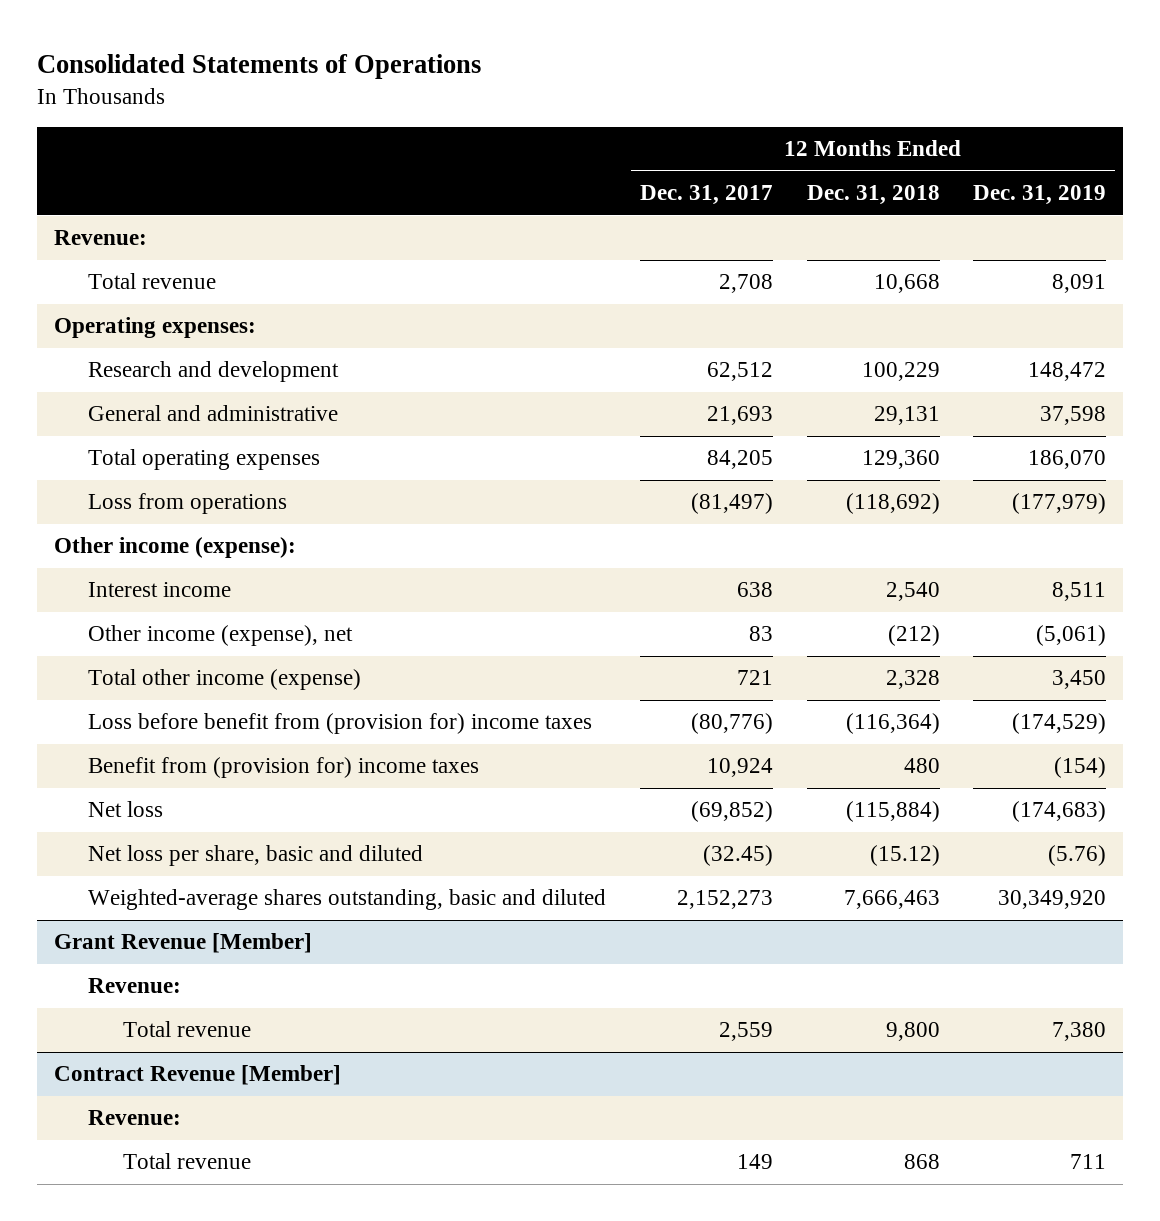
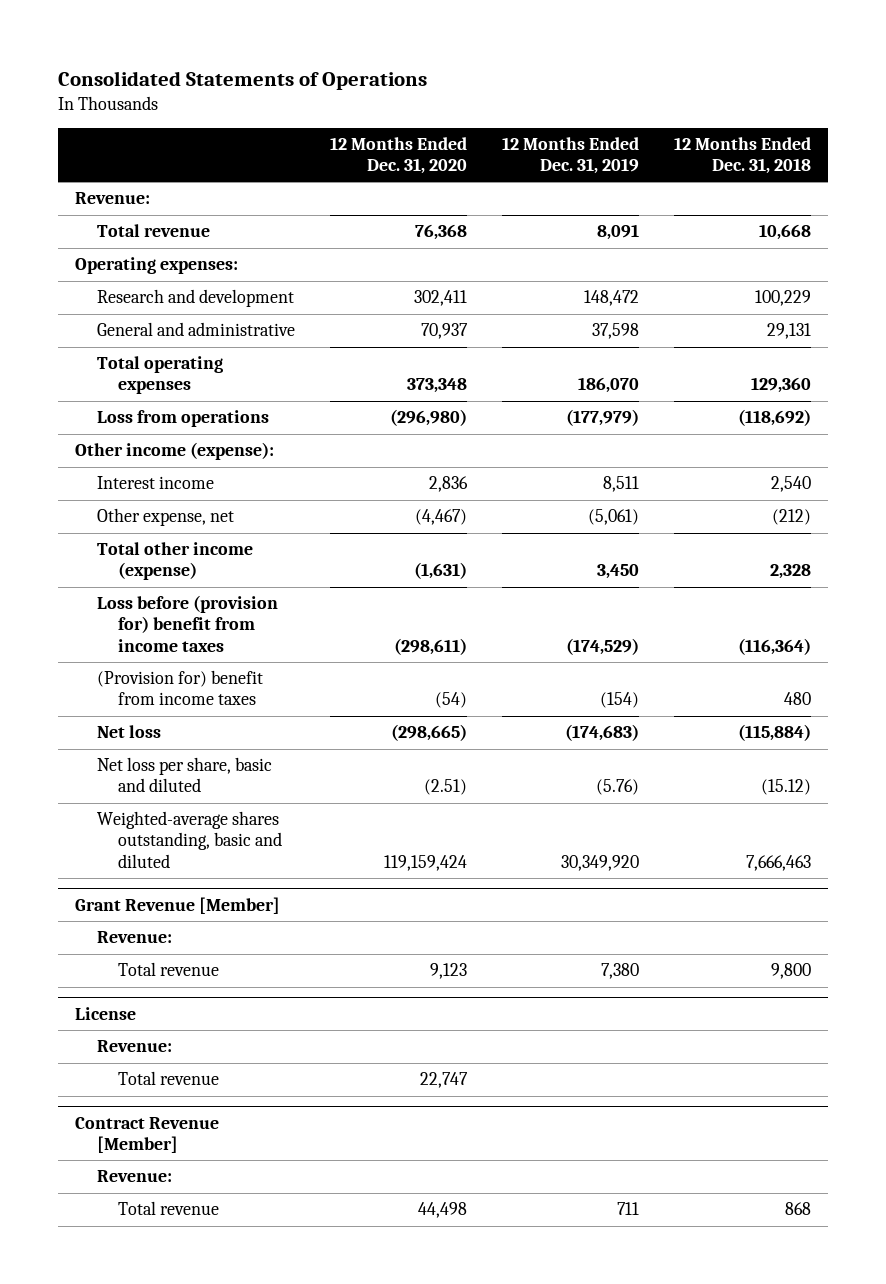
[639,185,773,206] Dec. 31, 2017 -> none
none -> [329,136,467,174] 12 Months Ended Dec. 31, 2020
[88,625,354,647] Other income (expense), net -> [96,508,234,527] Other expense, net
[88,713,593,735] Loss before benefit from (provision for) income taxes -> [96,595,278,652] Loss before (provision for) benefit from income taxes
[88,757,480,779] Benefit from (provision for) income taxes -> [96,670,263,706] (Provision for) benefit from income taxes
none -> [75,1006,137,1020] License
none -> [96,1040,172,1053] Revenue:
none -> [118,1071,220,1086] Total revenue

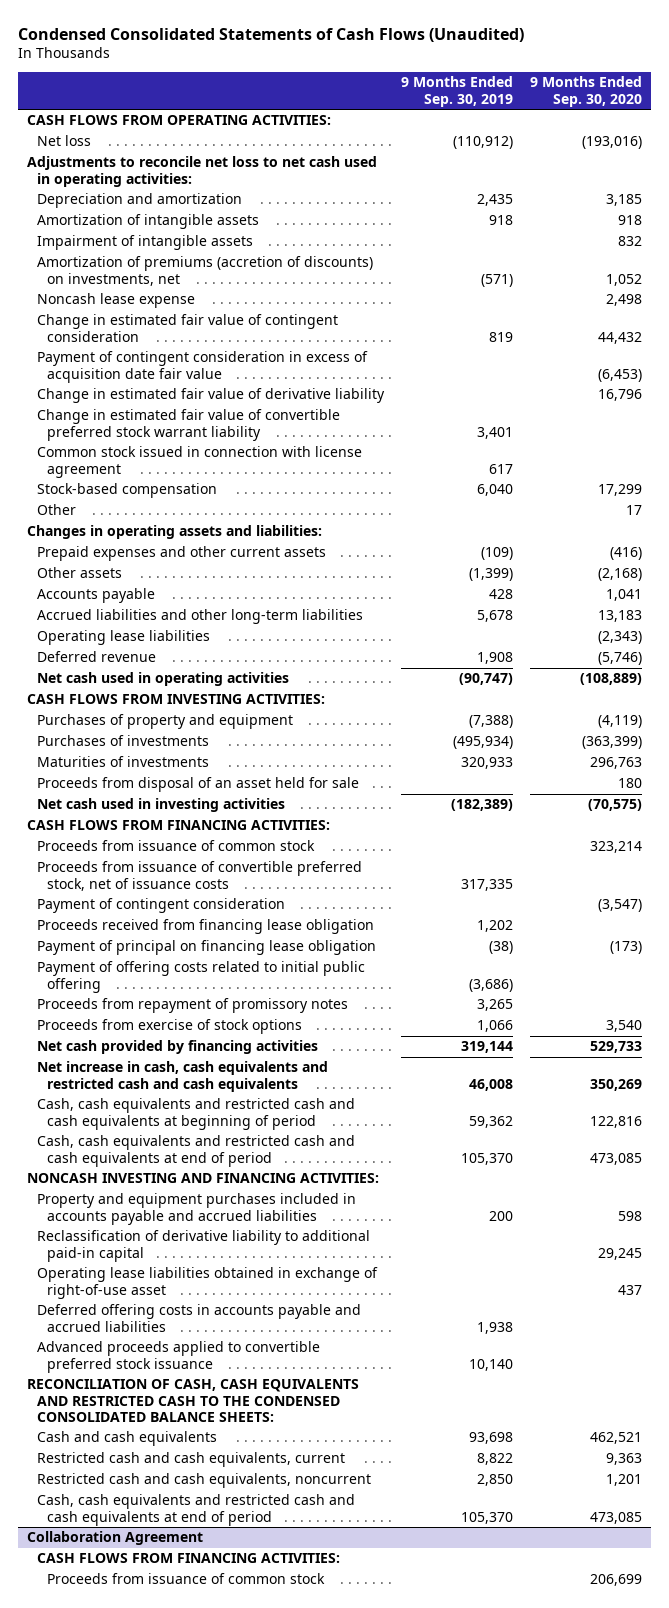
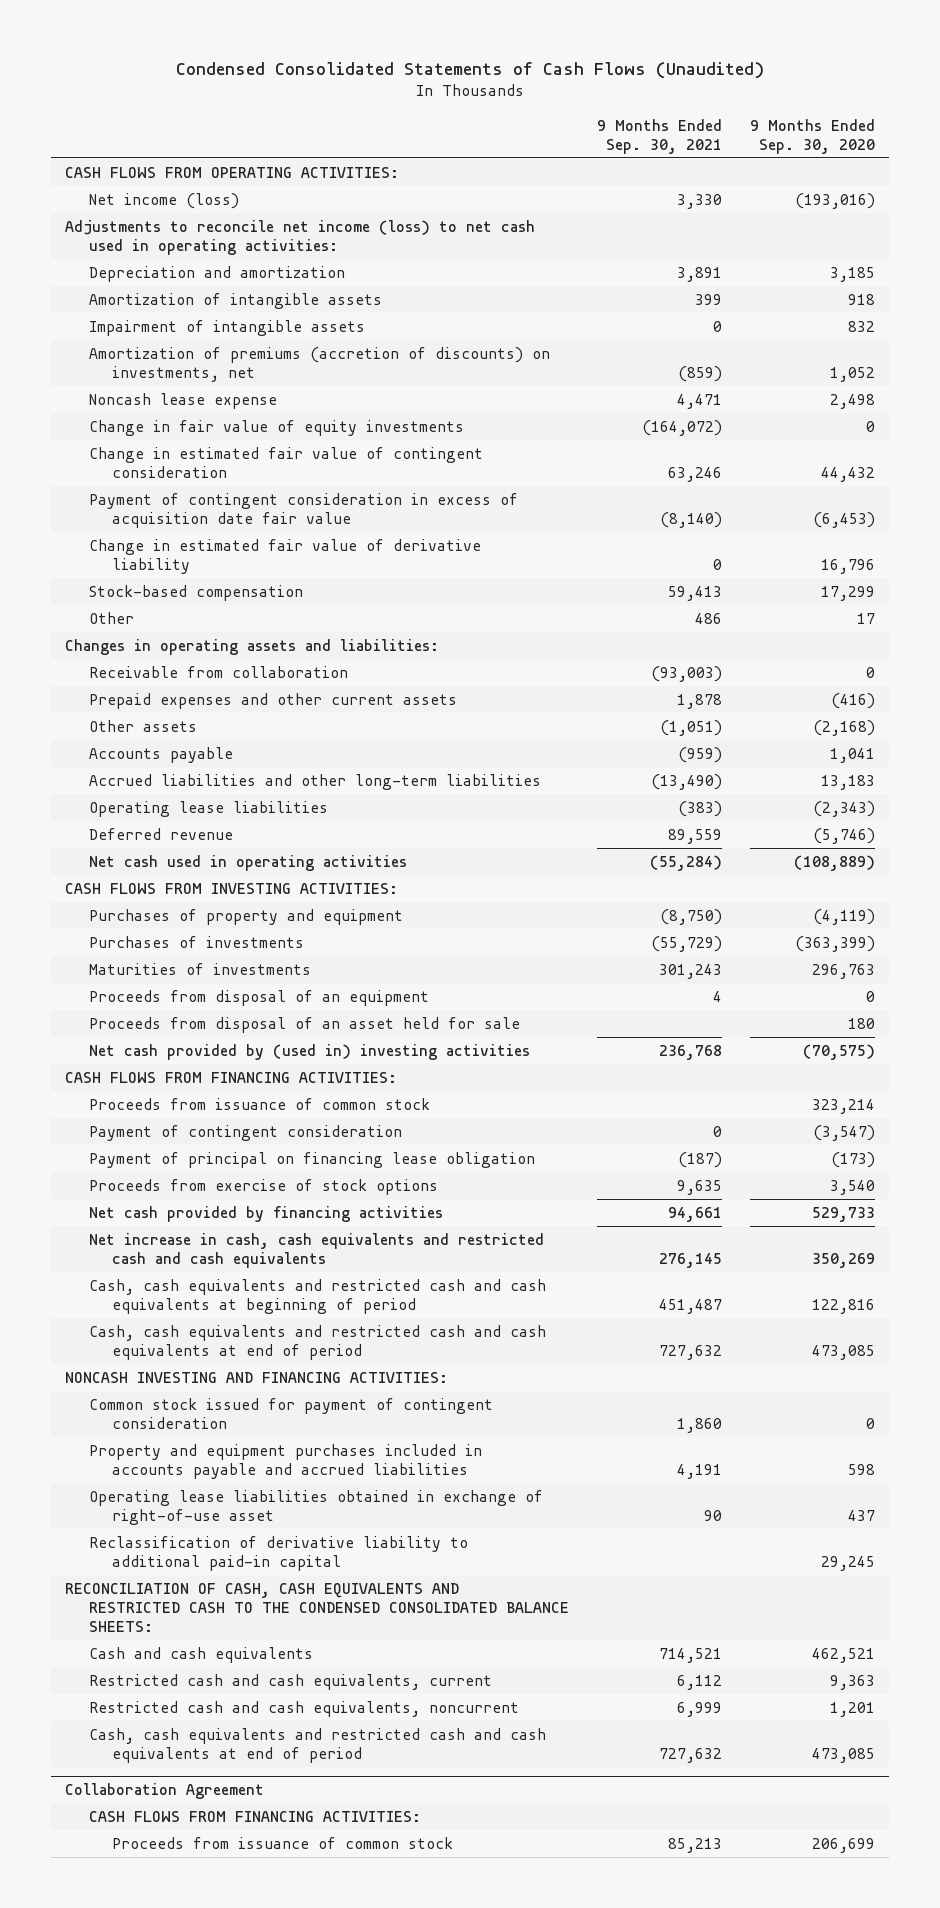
[400,76,513,107] 9 Months Ended Sep. 30, 2019 -> none
none -> [596,118,722,154] 9 Months Ended Sep. 30, 2021
[36,135,91,147] Net loss -> [88,192,239,209] Net income (loss)
[26,156,377,187] Adjustments to reconcile net loss to net cash used in operating activities: -> [65,219,536,255] Adjustments to reconcile net income (loss) to net cash used in operating activities:
none -> [88,419,464,436] Change in fair value of equity investments
[36,409,340,441] Change in estimated fair value of convertible preferred stock warrant liability -> none
[36,446,362,478] Common stock issued in connection with license agreement -> none
none -> [88,665,348,678] Receivable from collaboration
none -> [88,989,429,1006] Proceeds from disposal of an equipment
[36,798,285,813] Net cash used in investing activities -> [88,1043,530,1060] Net cash provided by (used in) investing activities
[36,861,362,891] Proceeds from issuance of convertible preferred stock, net of issuance costs -> none
[36,919,374,935] Proceeds received from financing lease obligation -> none
[36,961,365,993] Payment of offering costs related to initial public offering -> none
[36,998,348,1014] Proceeds from repayment of promissory notes -> none
none -> [88,1397,493,1429] Common stock issued for payment of contingent consideration
[36,1304,361,1332] Deferred offering costs in accounts payable and accrued liabilities -> none
[36,1341,320,1373] Advanced proceeds applied to convertible preferred stock issuance -> none
[36,1230,370,1262] Reclassification of derivative liability to additional paid-in capital -> [88,1535,468,1571] Reclassification of derivative liability to additional paid-in capital

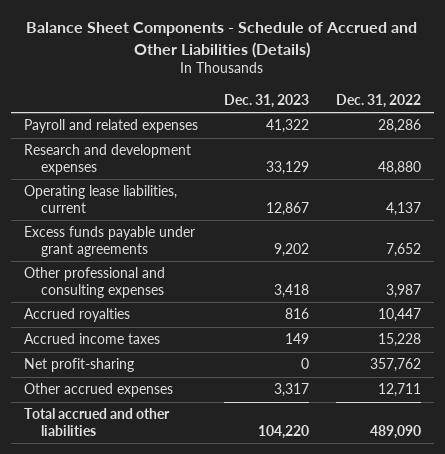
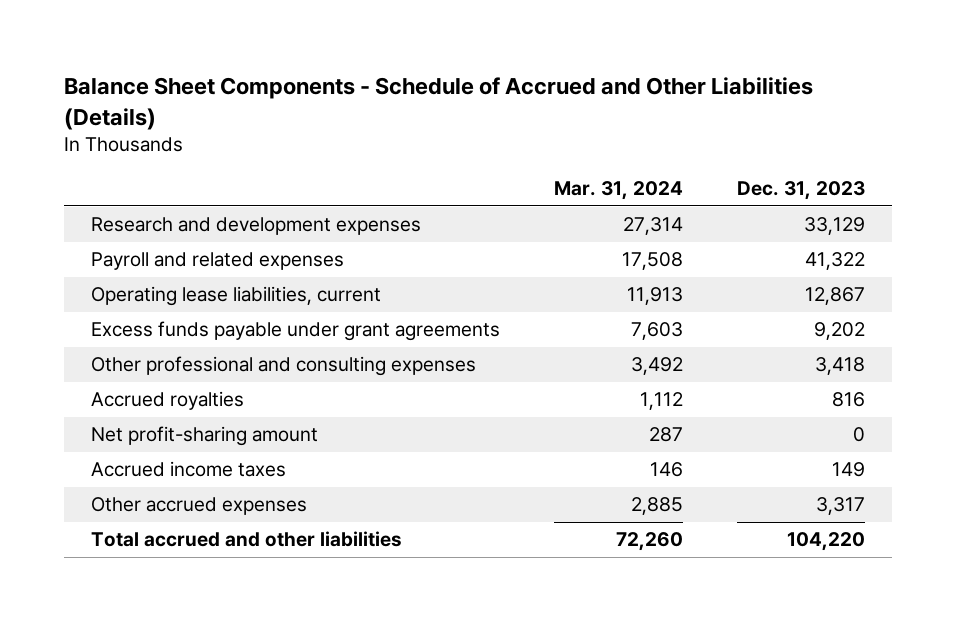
[335,93,421,108] Dec. 31, 2022 -> none
none -> [553,181,683,201] Mar. 31, 2024
[24,119,199,134] Payroll and related expenses -> [91,252,345,271] Payroll and related expenses
none -> [91,426,319,447] Net profit-sharing amount
[24,358,135,373] Net profit-sharing -> none

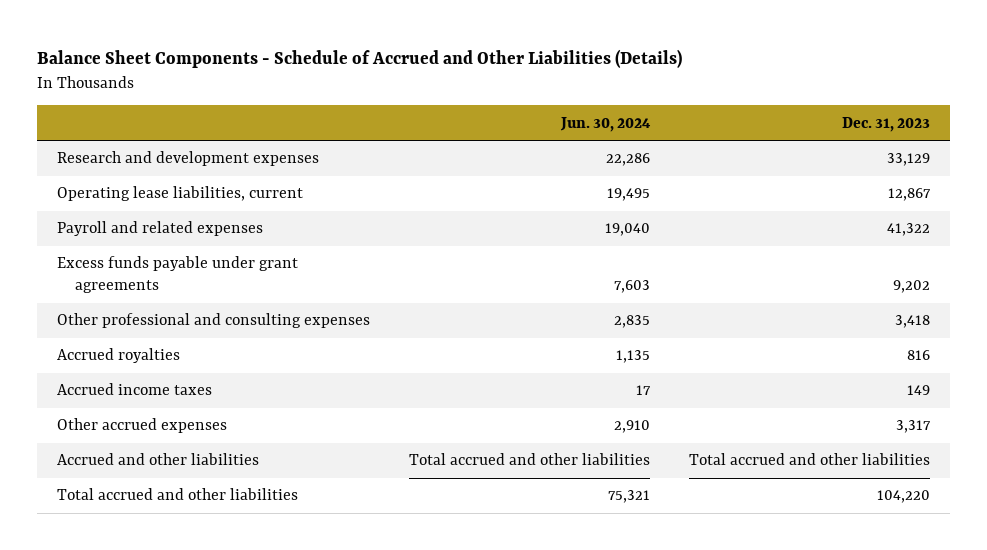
[553,181,683,201] Mar. 31, 2024 -> none
none -> [560,116,652,132] Jun. 30, 2024
[91,252,345,271] Payroll and related expenses -> [56,221,263,237] Payroll and related expenses
[91,426,319,447] Net profit-sharing amount -> none
none -> [56,453,259,466] Accrued and other liabilities

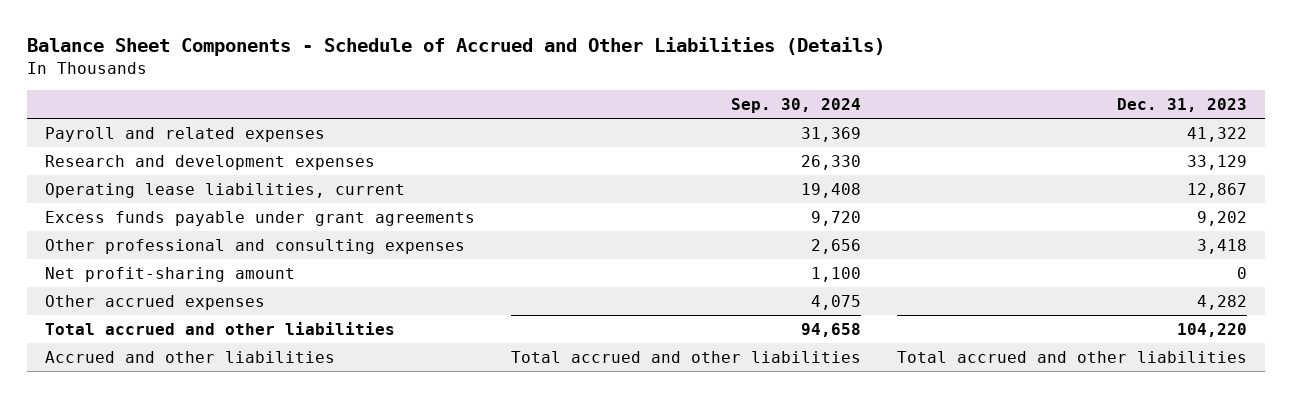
[560,116,652,132] Jun. 30, 2024 -> none
none -> [731,98,862,114] Sep. 30, 2024
[56,221,263,237] Payroll and related expenses -> [45,126,326,142] Payroll and related expenses
[56,348,180,364] Accrued royalties -> none
[56,383,212,396] Accrued income taxes -> none
none -> [45,266,296,282] Net profit-sharing amount
[896,420,932,434] 3,317 -> [1197,294,1248,310] 4,282
[56,453,259,466] Accrued and other liabilities -> [45,350,336,363] Accrued and other liabilities

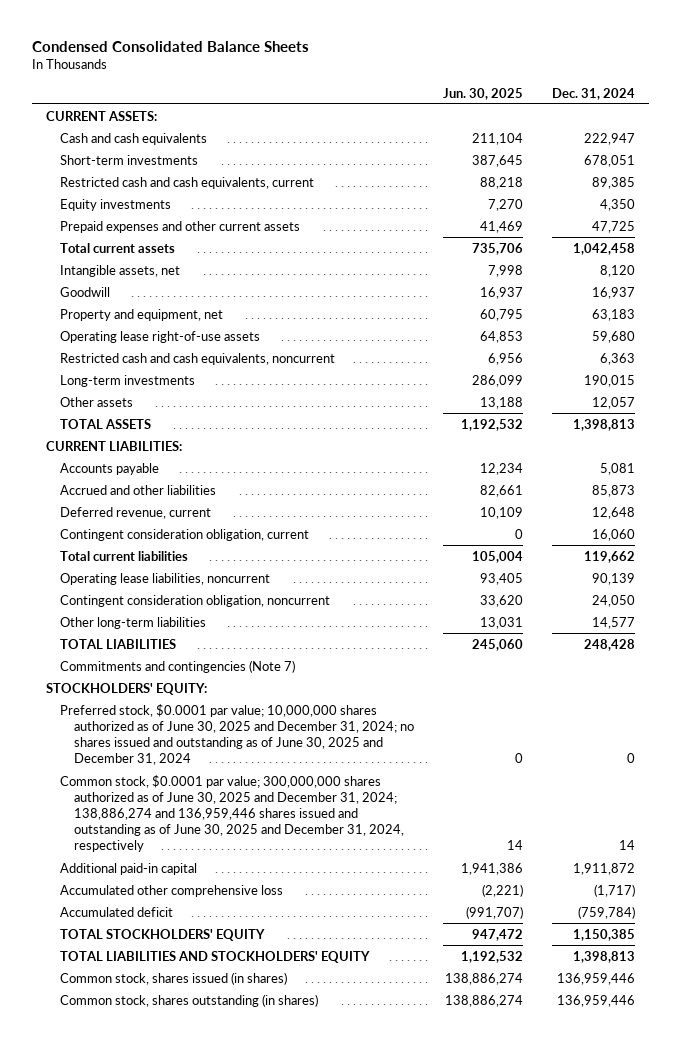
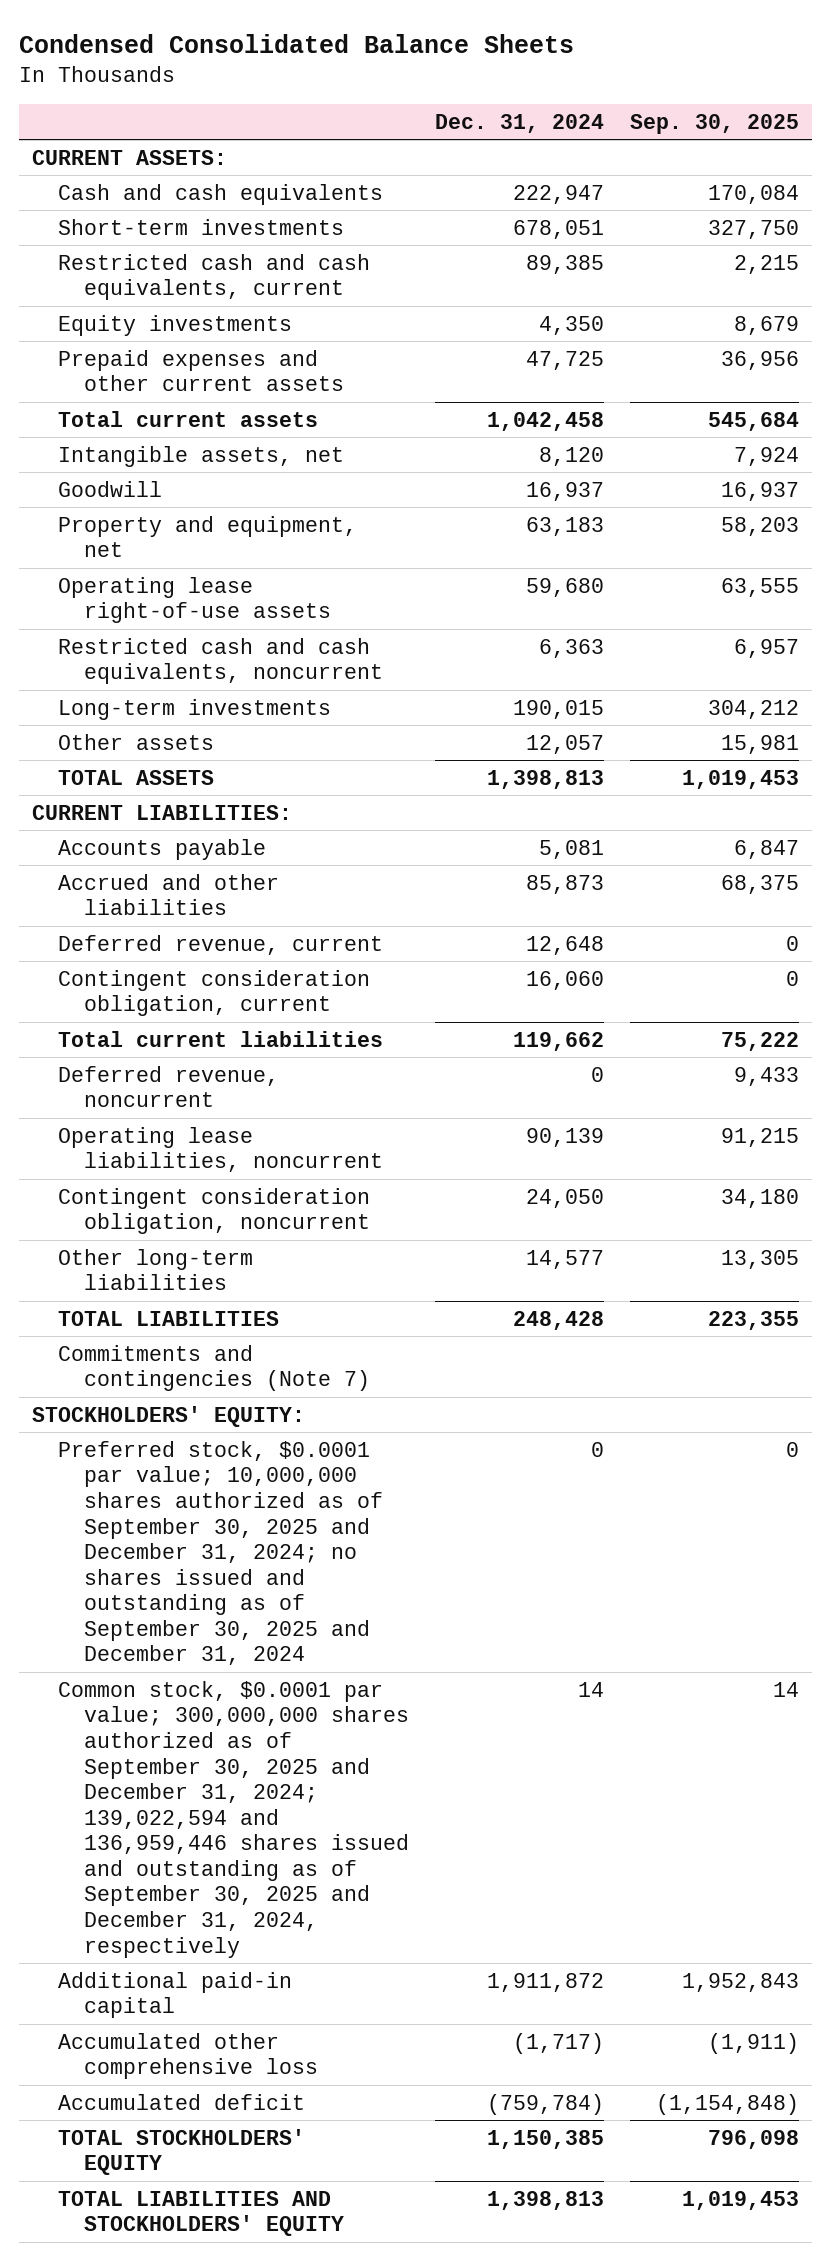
[442,87,523,100] Jun. 30, 2025 -> none
none -> [630,113,800,134] Sep. 30, 2025
none -> [58,1065,280,1108] Deferred revenue, noncurrent
[59,703,414,766] Preferred stock, $0.0001 par value; 10,000,000 shares authorized as of June 30, 2025 and December 31, 2024; no shares issued and outstanding as of June 30, 2025 and December 31, 2024 -> [58,1440,384,1666] Preferred stock, $0.0001 par value; 10,000,000 shares authorized as of September 30, 2025 and December 31, 2024; no shares issued and outstanding as of September 30, 2025 and December 31, 2024
[59,774,404,853] Common stock, $0.0001 par value; 300,000,000 shares authorized as of June 30, 2025 and December 31, 2024; 138,886,274 and 136,959,446 shares issued and outstanding as of June 30, 2025 and December 31, 2024, respectively -> [58,1680,410,1958] Common stock, $0.0001 par value; 300,000,000 shares authorized as of September 30, 2025 and December 31, 2024; 139,022,594 and 136,959,446 shares issued and outstanding as of September 30, 2025 and December 31, 2024, respectively
[59,971,287,985] Common stock, shares issued (in shares) -> none
[59,993,318,1007] Common stock, shares outstanding (in shares) -> none

